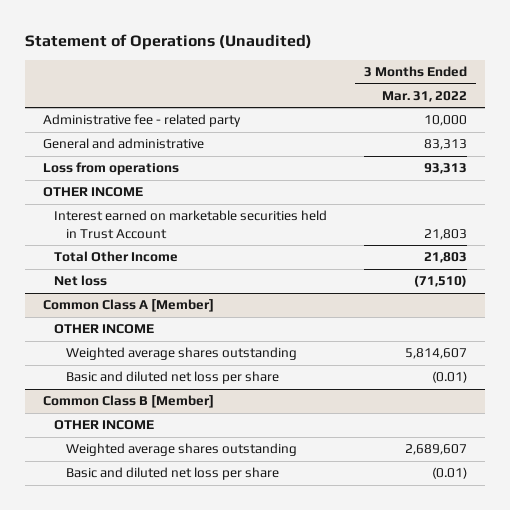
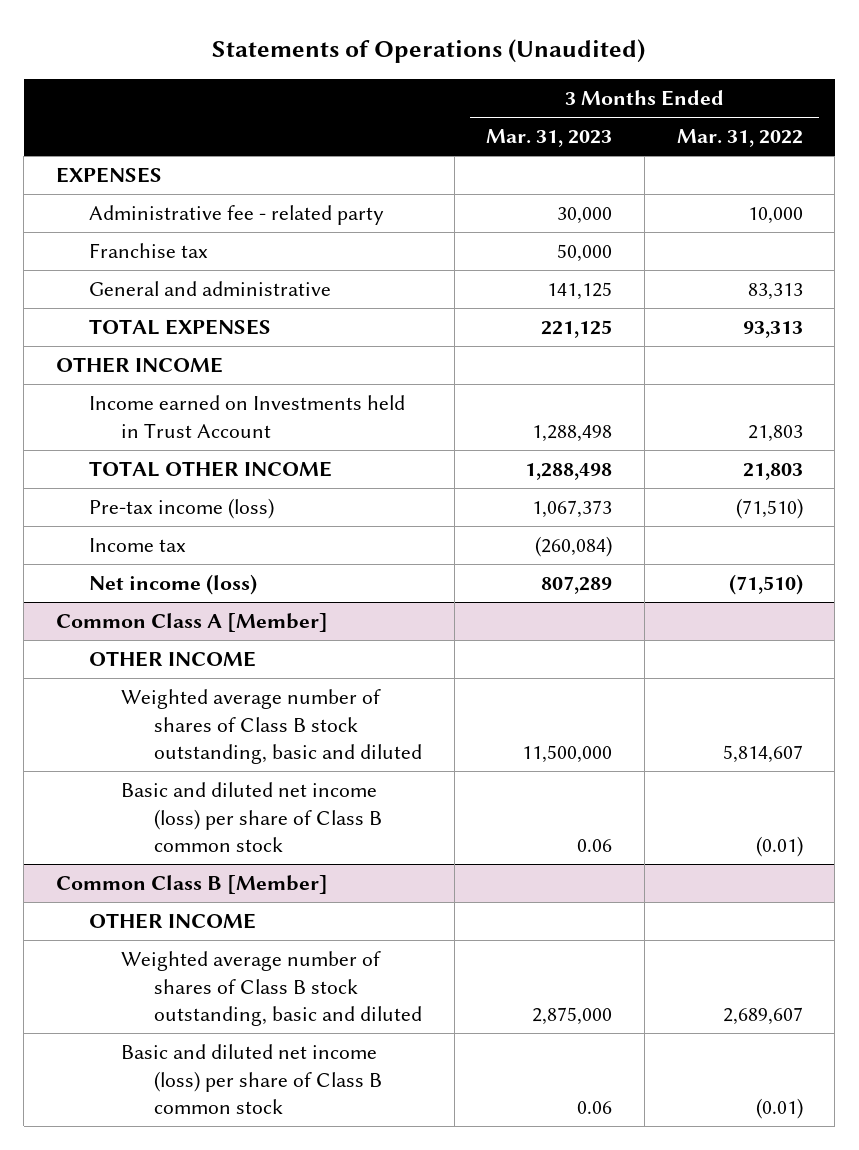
[25,34,313,51] Statement of Operations (Unaudited) -> [212,39,646,64] Statements of Operations (Unaudited)
none -> [486,129,613,148] Mar. 31, 2023
none -> [56,167,163,184] EXPENSES
none -> [88,243,208,259] Franchise tax
[43,162,180,176] Loss from operations -> [88,319,271,336] TOTAL EXPENSES
[54,210,328,239] Interest earned on marketable securities held in Trust Account -> [88,395,405,438] Income earned on Investments held in Trust Account
[54,251,179,263] Total Other Income -> [88,461,332,478] TOTAL OTHER INCOME
none -> [88,498,274,520] Pre-tax income (loss)
none -> [88,538,186,553] Income tax
[54,275,108,287] Net loss -> [88,574,257,596] Net income (loss)
[65,347,297,361] Weighted average shares outstanding -> [121,689,422,765] Weighted average number of shares of Class B stock outstanding, basic and diluted
[65,371,279,385] Basic and diluted net loss per share -> [121,782,382,853] Basic and diluted net income (loss) per share of Class B common stock
[65,443,297,457] Weighted average shares outstanding -> [121,951,422,1027] Weighted average number of shares of Class B stock outstanding, basic and diluted
[65,467,279,481] Basic and diluted net loss per share -> [121,1044,382,1115] Basic and diluted net income (loss) per share of Class B common stock

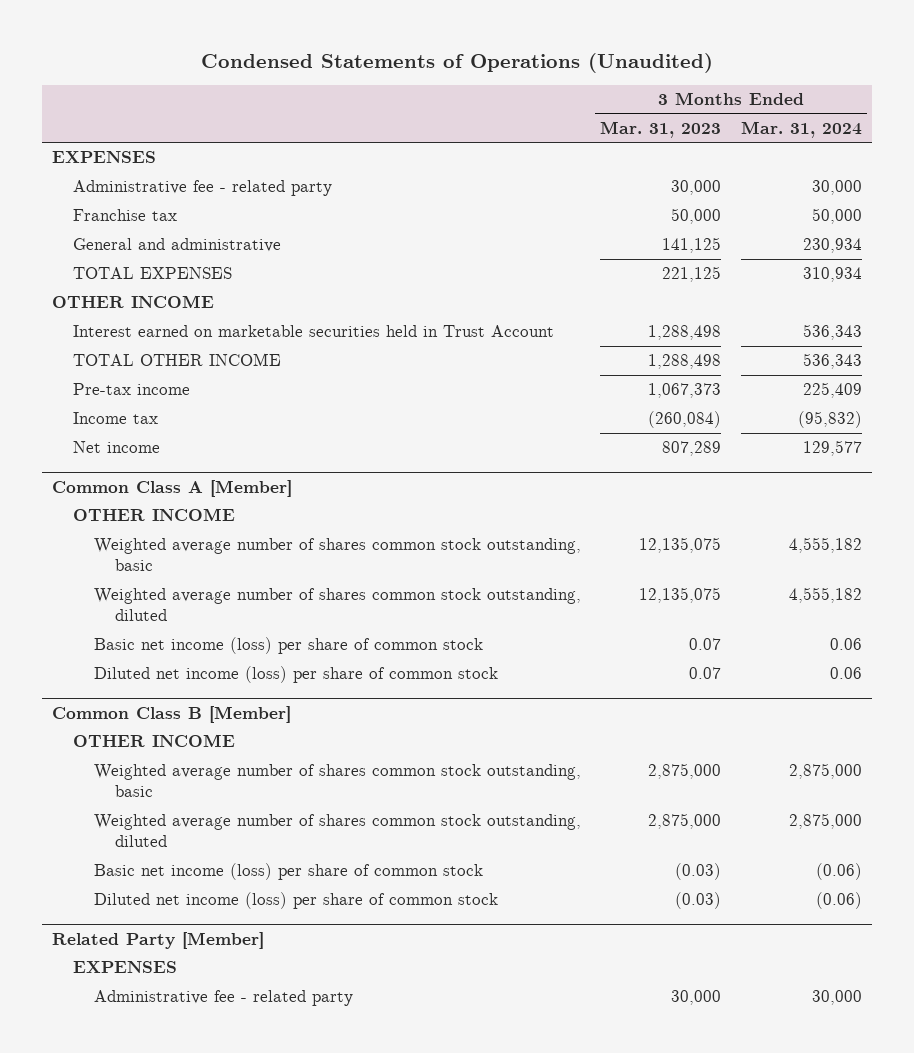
[212,39,646,64] Statements of Operations (Unaudited) -> [200,53,713,74] Condensed Statements of Operations (Unaudited)
[676,129,803,148] Mar. 31, 2022 -> none
none -> [740,120,862,138] Mar. 31, 2024
[88,395,405,438] Income earned on Investments held in Trust Account -> [72,325,554,338] Interest earned on marketable securities held in Trust Account
[88,498,274,520] Pre-tax income (loss) -> [72,383,190,396] Pre-tax income
[88,574,257,596] Net income (loss) -> [72,441,160,454] Net income
[121,689,422,765] Weighted average number of shares of Class B stock outstanding, basic and diluted -> [93,538,581,572] Weighted average number of shares common stock outstanding, basic
[522,745,613,764] 11,500,000 -> [639,537,722,554] 12,135,075
none -> [93,588,581,622] Weighted average number of shares common stock outstanding, diluted
[121,782,382,853] Basic and diluted net income (loss) per share of Class B common stock -> [93,637,483,655] Basic net income (loss) per share of common stock
[577,839,613,853] 0.06 -> [689,638,722,651] 0.07
none -> [93,666,498,684] Diluted net income (loss) per share of common stock
[121,951,422,1027] Weighted average number of shares of Class B stock outstanding, basic and diluted -> [93,764,581,798] Weighted average number of shares common stock outstanding, basic
none -> [93,814,581,848] Weighted average number of shares common stock outstanding, diluted
[121,1044,382,1115] Basic and diluted net income (loss) per share of Class B common stock -> [93,863,483,881] Basic net income (loss) per share of common stock
[577,1101,613,1115] 0.06 -> [675,863,722,881] (0.03)
none -> [93,892,498,910] Diluted net income (loss) per share of common stock
none -> [51,931,264,949] Related Party [Member]
none -> [72,961,177,974] EXPENSES
none -> [93,990,353,1007] Administrative fee - related party

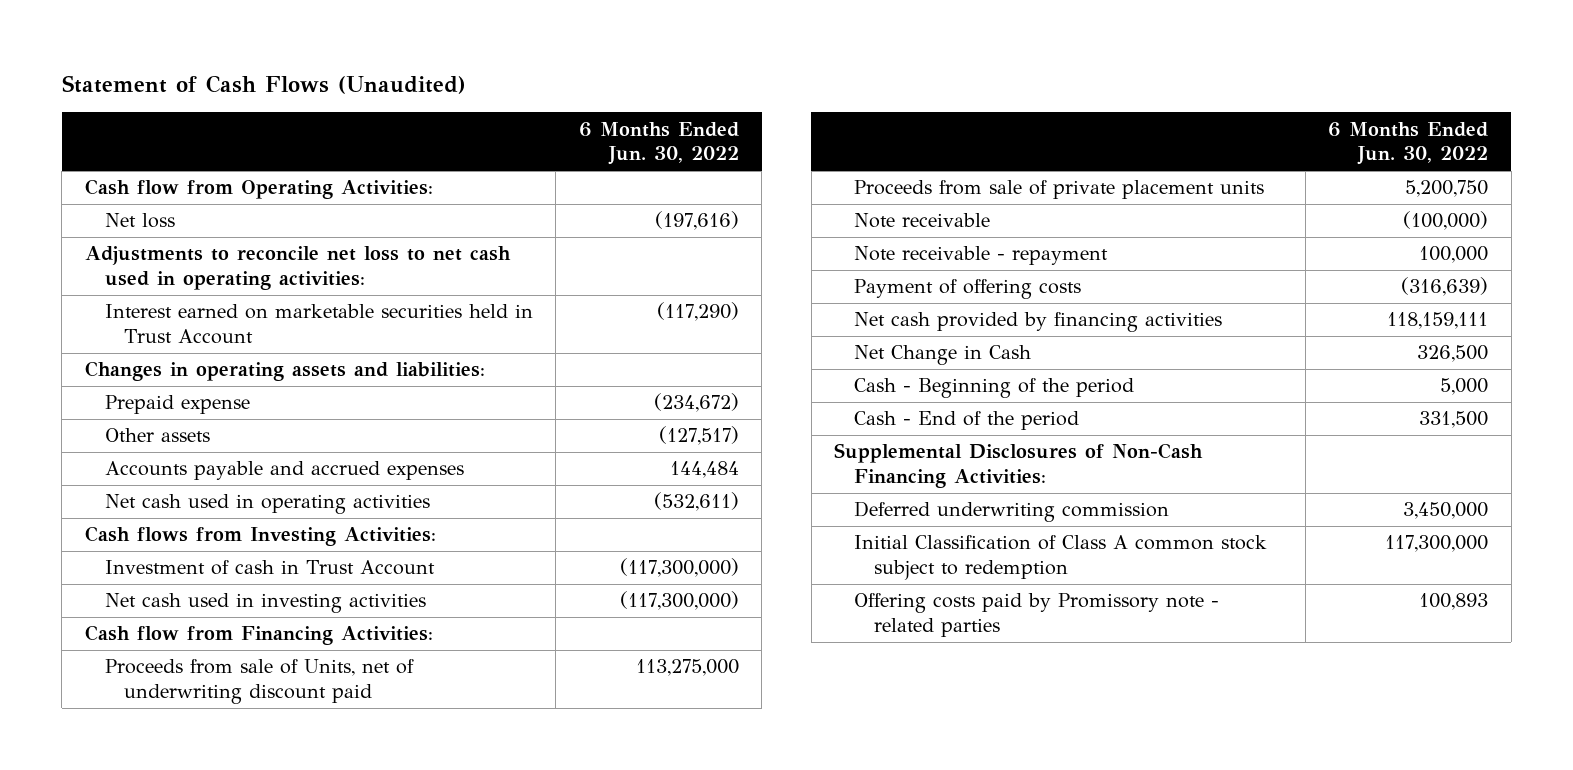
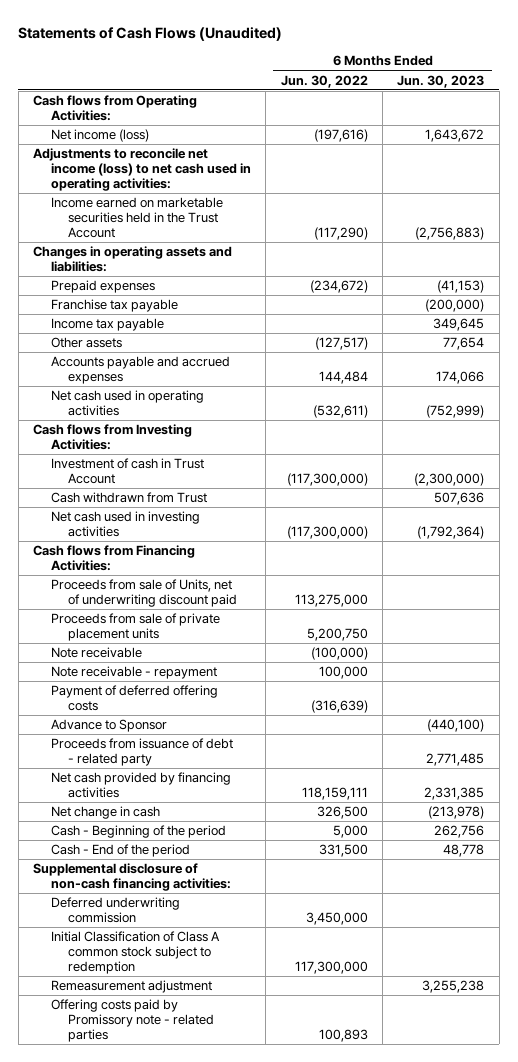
[61,75,466,95] Statement of Cash Flows (Unaudited) -> [18,27,283,42] Statements of Cash Flows (Unaudited)
none -> [397,74,485,88] Jun. 30, 2023
[84,179,433,200] Cash flow from Operating Activities: -> [33,95,198,122] Cash flows from Operating Activities:
[104,213,175,229] Net loss -> [50,129,149,143] Net income (loss)
[84,246,511,291] Adjustments to reconcile net loss to net cash used in operating activities: -> [33,148,251,191] Adjustments to reconcile net income (loss) to net cash used in operating activities:
[104,304,533,345] Interest earned on marketable securities held in Trust Account -> [50,197,223,238] Income earned on marketable securities held in the Trust Account
[104,395,250,415] Prepaid expense -> [50,280,155,294] Prepaid expenses
none -> [50,299,178,313] Franchise tax payable
none -> [50,318,164,332] Income tax payable
none -> [50,492,207,504] Cash withdrawn from Trust
[84,625,433,646] Cash flow from Financing Activities: -> [33,545,196,572] Cash flows from Financing Activities:
[853,279,1081,300] Payment of offering costs -> [50,685,218,712] Payment of deferred offering costs
none -> [50,719,167,733] Advance to Sponsor
none -> [50,738,233,767] Proceeds from issuance of debt - related party
[853,345,1031,366] Net Change in Cash -> [50,806,160,820] Net change in cash
[834,443,1204,489] Supplemental Disclosures of Non-Cash Financing Activities: -> [33,863,231,892] Supplemental disclosure of non-cash financing activities:
none -> [50,980,212,994] Remeasurement adjustment

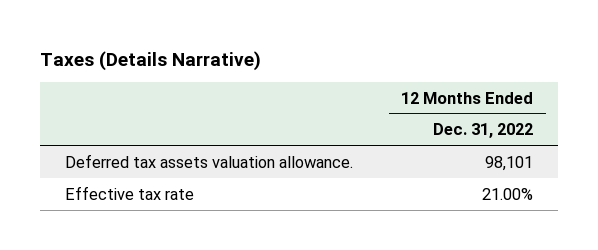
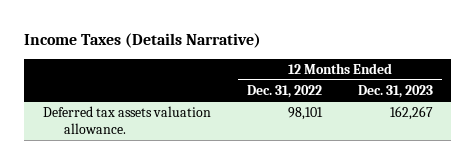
[40,50,262,71] Taxes (Details Narrative) -> [24,33,262,49] Income Taxes (Details Narrative)
none -> [358,85,434,99] Dec. 31, 2023
[64,185,194,200] Effective tax rate -> none

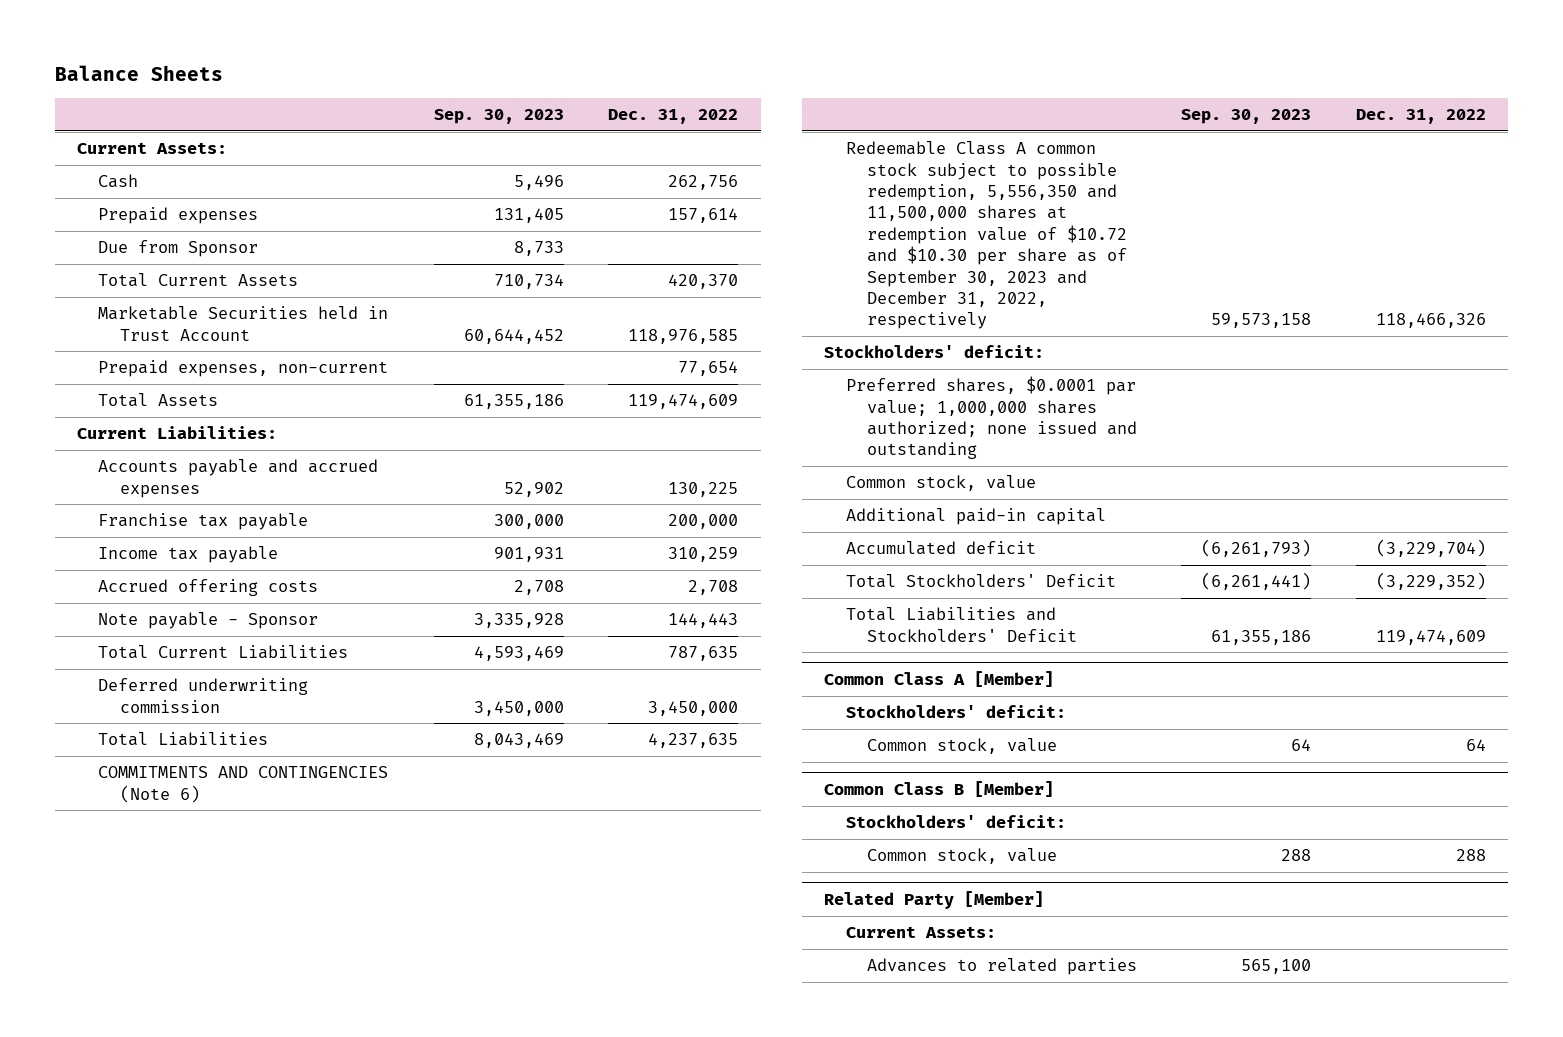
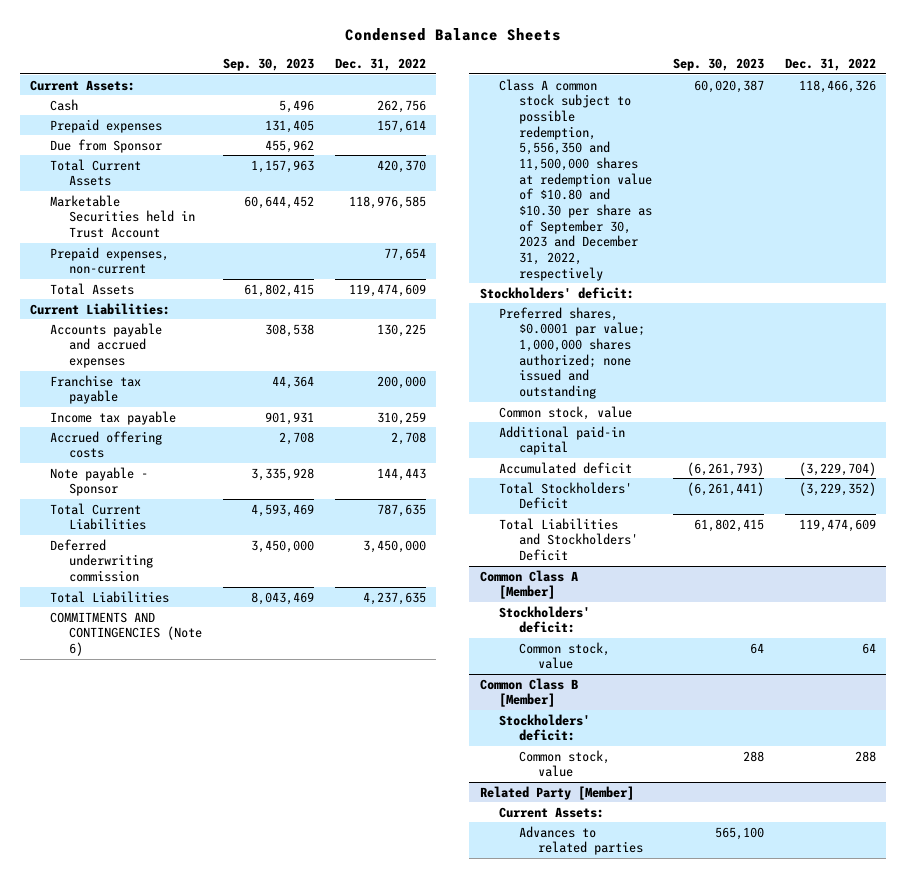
[54,64,223,81] Balance Sheets -> [344,28,561,42] Condensed Balance Sheets
[513,241,564,257] 8,733 -> [264,139,314,153] 455,962
[493,274,564,290] 710,734 -> [250,159,314,173] 1,157,963
[463,394,564,410] 61,355,186 -> [243,283,314,297] 61,802,415
[503,481,564,497] 52,902 -> [264,323,314,337] 308,538
[493,514,564,530] 300,000 -> [271,375,314,389] 44,364
[845,141,1127,330] Redeemable Class A common stock subject to possible redemption, 5,556,350 and 11,500,000 shares at redemption value of $10.72 and $10.30 per share as of September 30, 2023 and December 31, 2022, respectively -> [499,78,652,281] Class A common stock subject to possible redemption, 5,556,350 and 11,500,000 shares at redemption value of $10.80 and $10.30 per share as of September 30, 2023 and December 31, 2022, respectively
[1211,313,1312,329] 59,573,158 -> [693,79,764,93] 60,020,387
[1211,629,1312,645] 61,355,186 -> [693,518,764,532] 61,802,415

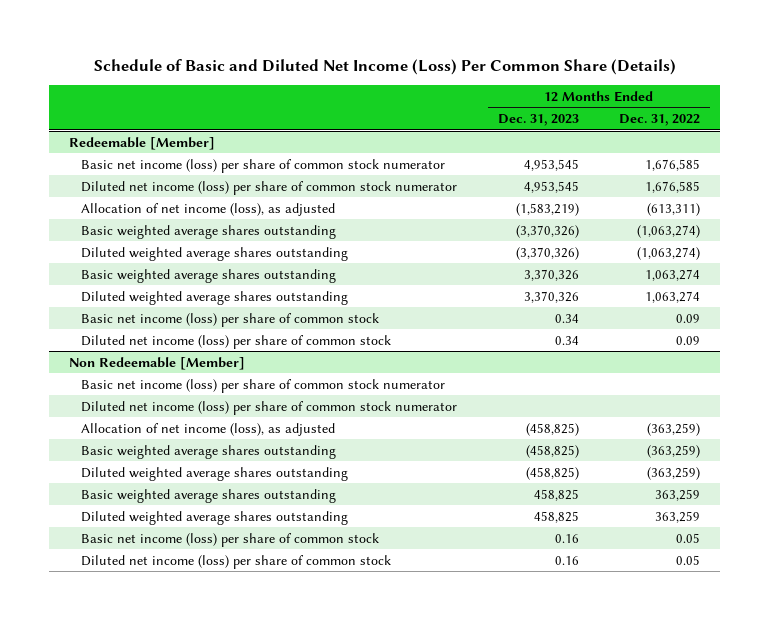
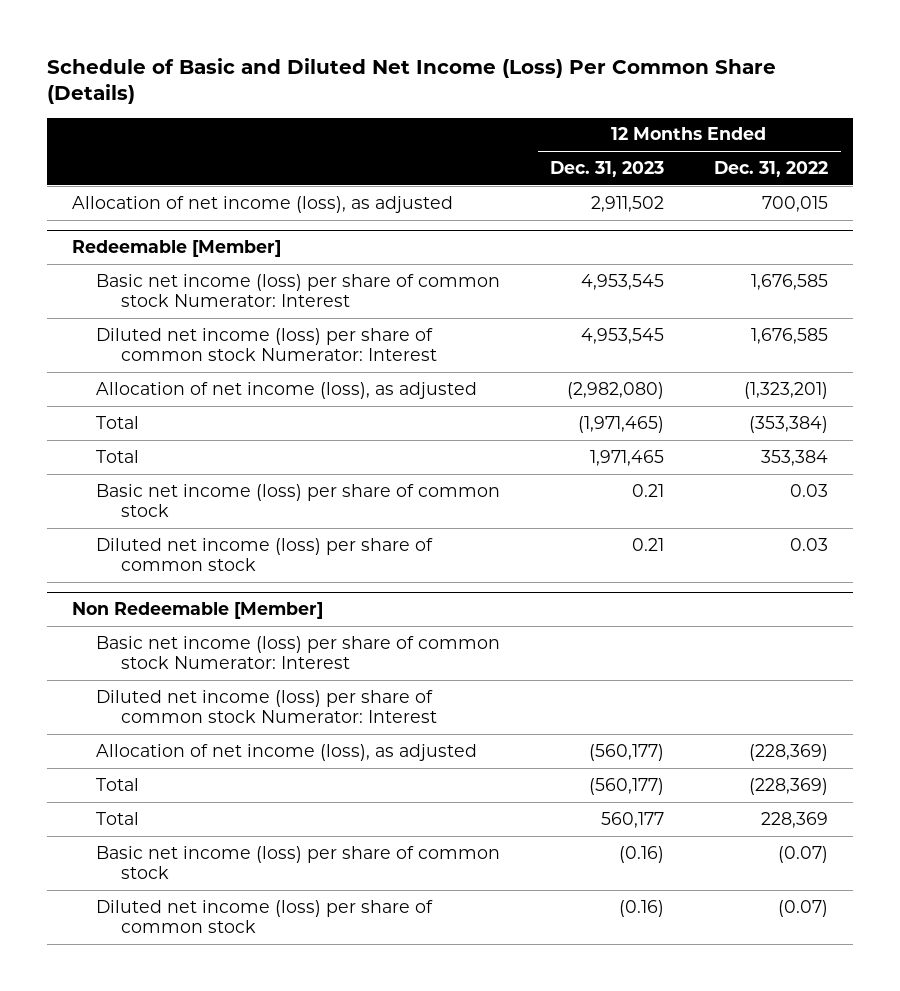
none -> [71,195,453,213] Allocation of net income (loss), as adjusted
[81,224,337,239] Basic weighted average shares outstanding -> none
[81,246,349,261] Diluted weighted average shares outstanding -> none
[81,268,337,283] Basic weighted average shares outstanding -> none
[81,290,349,305] Diluted weighted average shares outstanding -> none
[81,158,446,173] Basic net income (loss) per share of common stock numerator -> [96,273,501,308] Basic net income (loss) per share of common stock Numerator: Interest
[81,180,458,195] Diluted net income (loss) per share of common stock numerator -> [96,327,437,362] Diluted net income (loss) per share of common stock Numerator: Interest
[515,202,579,216] (1,583,219) -> [567,381,665,399] (2,982,080)
[647,202,701,216] (613,311) -> [744,381,829,399] (1,323,201)
none -> [96,415,140,429] Total
none -> [96,449,140,463] Total
[554,313,579,323] 0.34 -> [632,483,665,497] 0.21
[676,313,701,323] 0.09 -> [790,483,829,497] 0.03
[554,335,579,345] 0.34 -> [632,537,665,551] 0.21
[676,335,701,345] 0.09 -> [790,537,829,551] 0.03
[81,444,337,459] Basic weighted average shares outstanding -> none
[81,466,349,481] Diluted weighted average shares outstanding -> none
[81,488,337,503] Basic weighted average shares outstanding -> none
[81,510,349,525] Diluted weighted average shares outstanding -> none
[81,378,446,393] Basic net income (loss) per share of common stock numerator -> [96,635,501,670] Basic net income (loss) per share of common stock Numerator: Interest
[81,400,458,415] Diluted net income (loss) per share of common stock numerator -> [96,689,437,724] Diluted net income (loss) per share of common stock Numerator: Interest
[525,422,579,436] (458,825) -> [589,743,665,761] (560,177)
[647,422,701,436] (363,259) -> [749,743,829,761] (228,369)
none -> [96,777,140,791] Total
none -> [96,811,140,825] Total
[554,533,579,543] 0.16 -> [619,845,665,863] (0.16)
[676,532,701,543] 0.05 -> [778,845,829,863] (0.07)
[554,555,579,565] 0.16 -> [619,899,665,917] (0.16)
[676,554,701,565] 0.05 -> [778,899,829,917] (0.07)

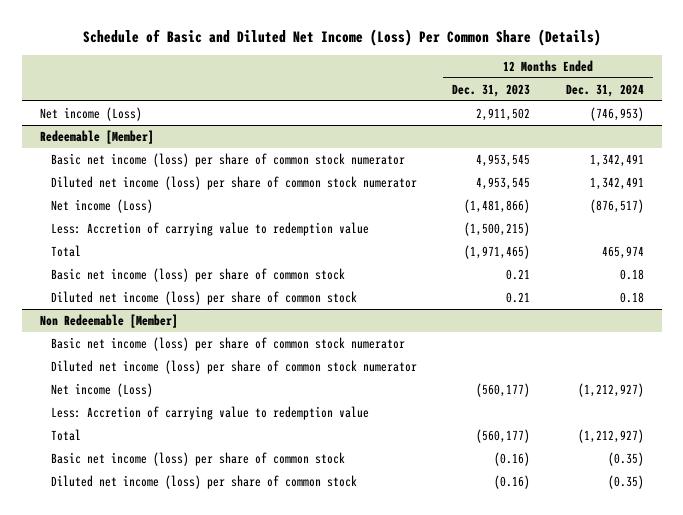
[714,161,829,178] Dec. 31, 2022 -> none
none -> [565,83,644,97] Dec. 31, 2024
[71,195,453,213] Allocation of net income (loss), as adjusted -> [39,106,142,121] Net income (Loss)
[96,273,501,308] Basic net income (loss) per share of common stock Numerator: Interest -> [50,152,405,167] Basic net income (loss) per share of common stock numerator
[96,327,437,362] Diluted net income (loss) per share of common stock Numerator: Interest -> [50,175,417,190] Diluted net income (loss) per share of common stock numerator
[96,381,478,399] Allocation of net income (loss), as adjusted -> [50,198,153,213] Net income (Loss)
[567,381,665,399] (2,982,080) -> [464,198,531,213] (1,481,866)
none -> [50,221,369,236] Less: Accretion of carrying value to redemption value
[96,449,140,463] Total -> none
[96,635,501,670] Basic net income (loss) per share of common stock Numerator: Interest -> [50,336,405,351] Basic net income (loss) per share of common stock numerator
[96,689,437,724] Diluted net income (loss) per share of common stock Numerator: Interest -> [50,359,417,374] Diluted net income (loss) per share of common stock numerator
[96,743,478,761] Allocation of net income (loss), as adjusted -> [50,382,153,397] Net income (Loss)
none -> [50,405,369,420] Less: Accretion of carrying value to redemption value
[96,811,140,825] Total -> none

